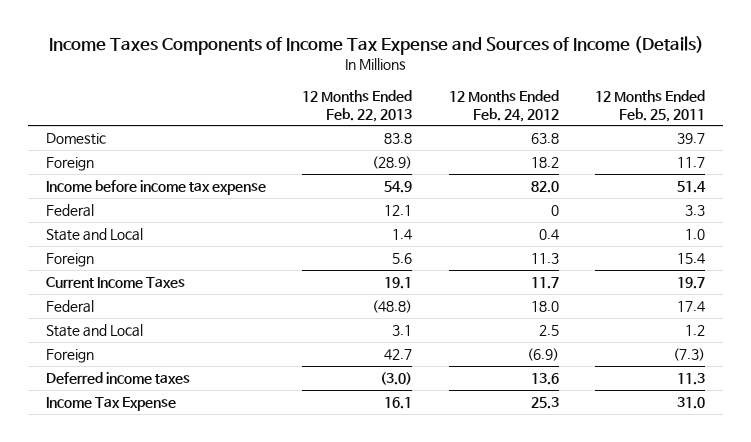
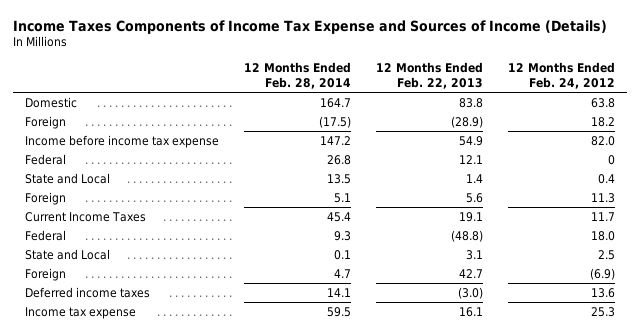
[595,89,706,122] 12 Months Ended Feb. 25, 2011 -> none
none -> [244,62,352,89] 12 Months Ended Feb. 28, 2014
[46,397,177,412] Income Tax Expense -> [25,306,137,319] Income tax expense

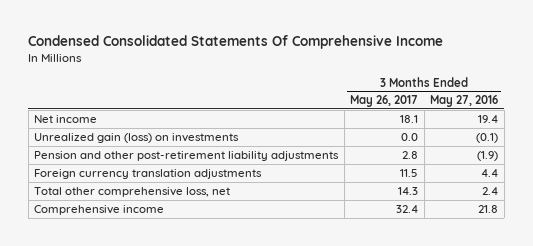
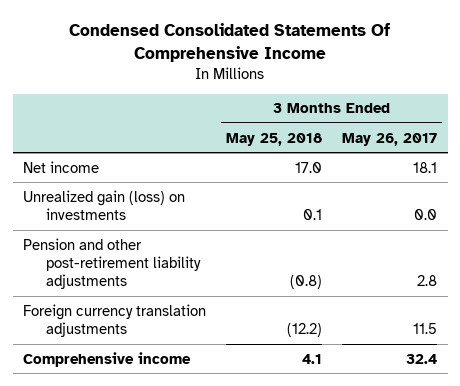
[430,95,499,108] May 27, 2016 -> none
none -> [226,132,323,146] May 25, 2018
[34,186,231,197] Total other comprehensive loss, net -> none

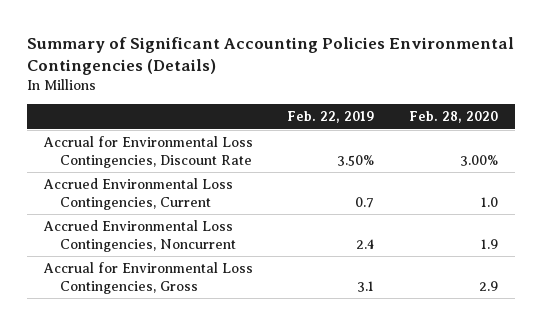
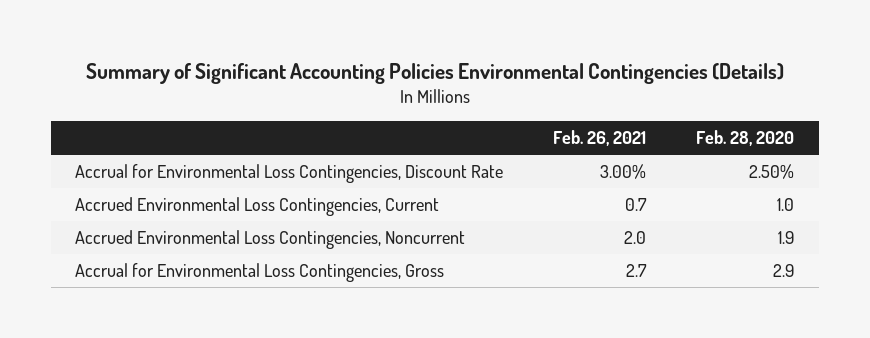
[287,111,375,124] Feb. 22, 2019 -> none
none -> [553,130,647,147] Feb. 26, 2021
[459,154,498,166] 3.00% -> [749,164,795,180] 2.50%

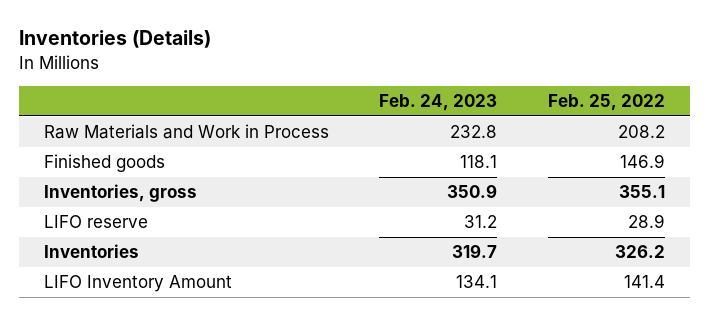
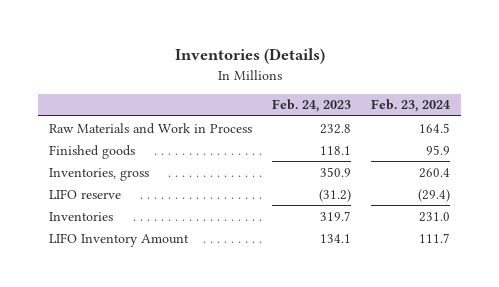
[547,94,665,112] Feb. 25, 2022 -> none
none -> [371,99,451,113] Feb. 23, 2024
[464,215,498,229] 31.2 -> [319,188,352,202] (31.2)

